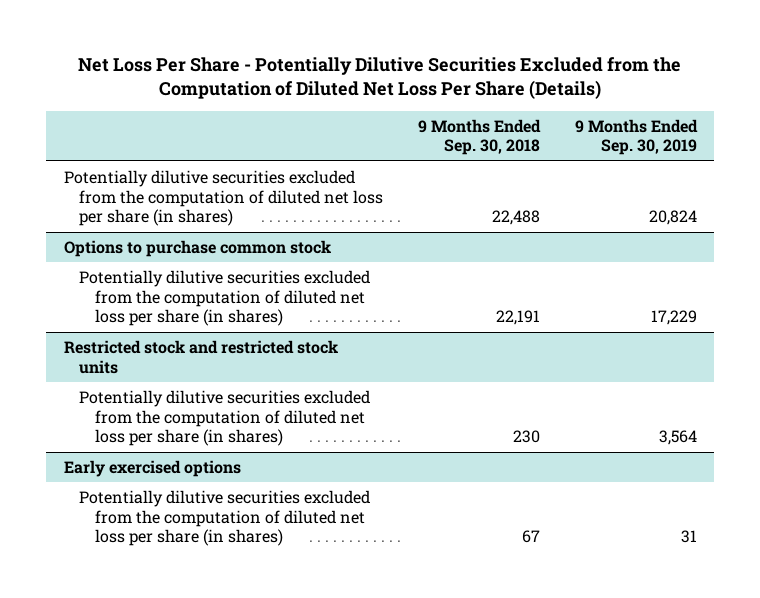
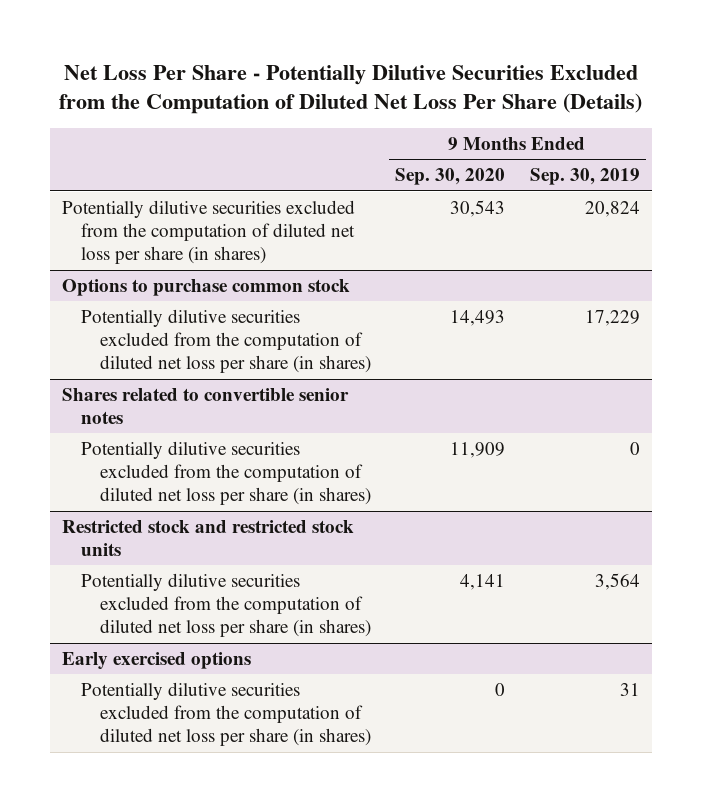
[418,118,542,156] 9 Months Ended Sep. 30, 2018 -> none
none -> [395,168,506,186] Sep. 30, 2020
none -> [62,387,350,425] Shares related to convertible senior notes
none -> [81,440,371,506] Potentially dilutive securities excluded from the computation of diluted net loss per share (in shares)

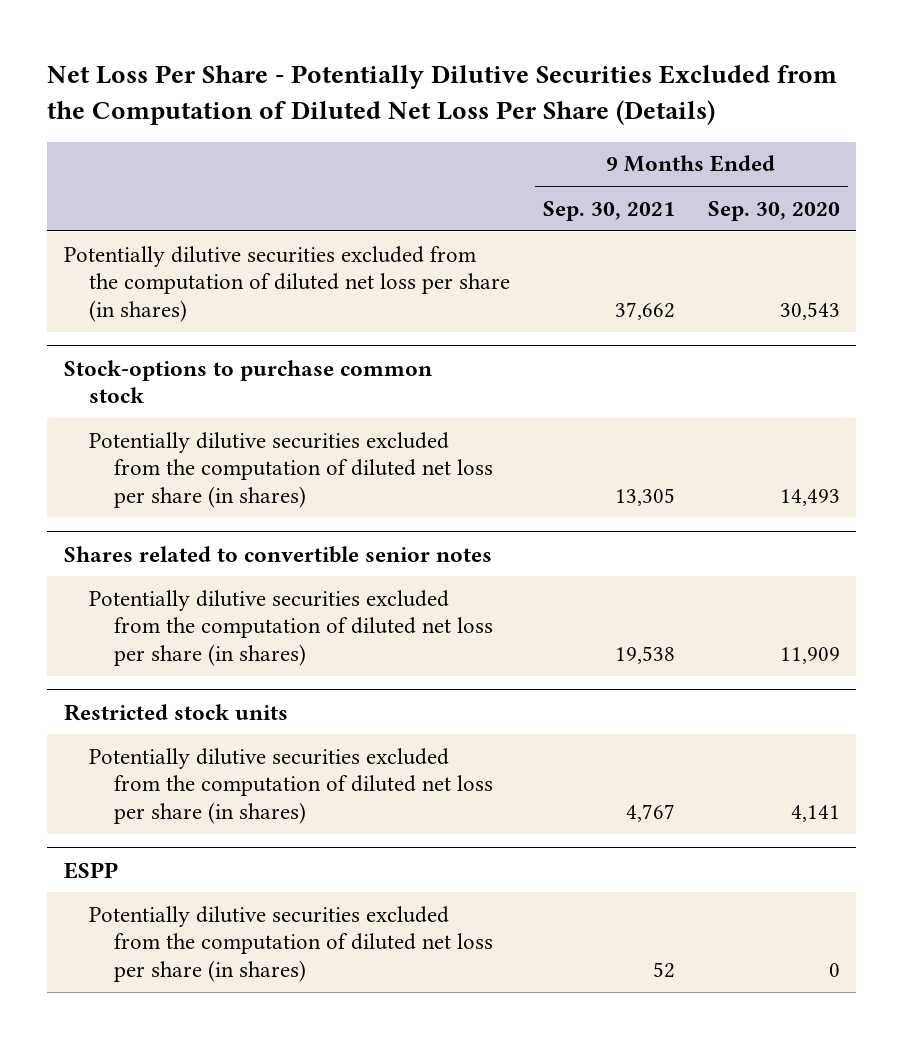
[529,168,640,186] Sep. 30, 2019 -> none
none -> [542,201,675,222] Sep. 30, 2021
[62,278,351,296] Options to purchase common stock -> [63,359,432,404] Stock-options to purchase common stock
[62,519,355,557] Restricted stock and restricted stock units -> [63,703,288,721] Restricted stock units
[62,651,252,669] Early exercised options -> none
none -> [63,861,118,879] ESPP

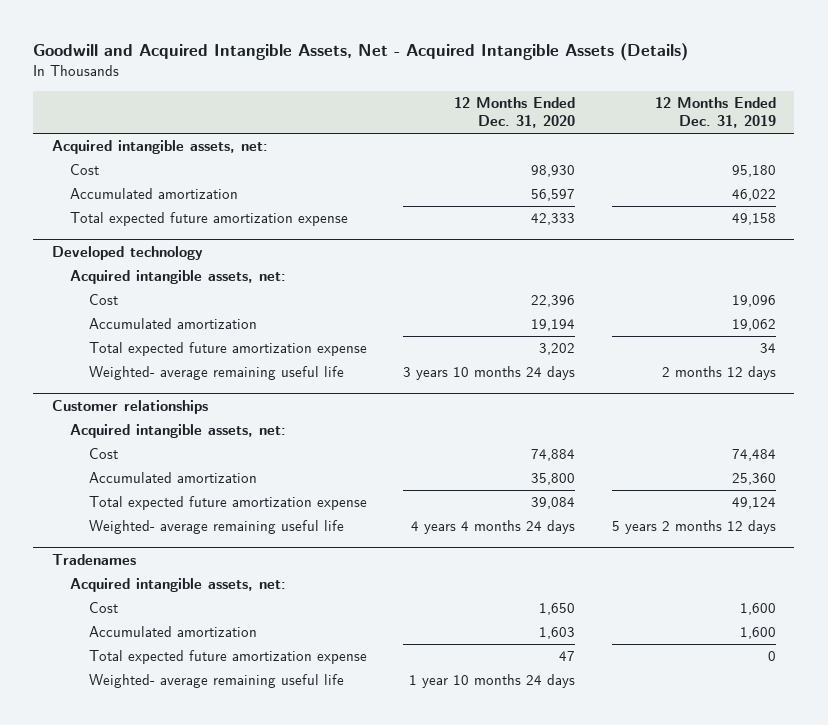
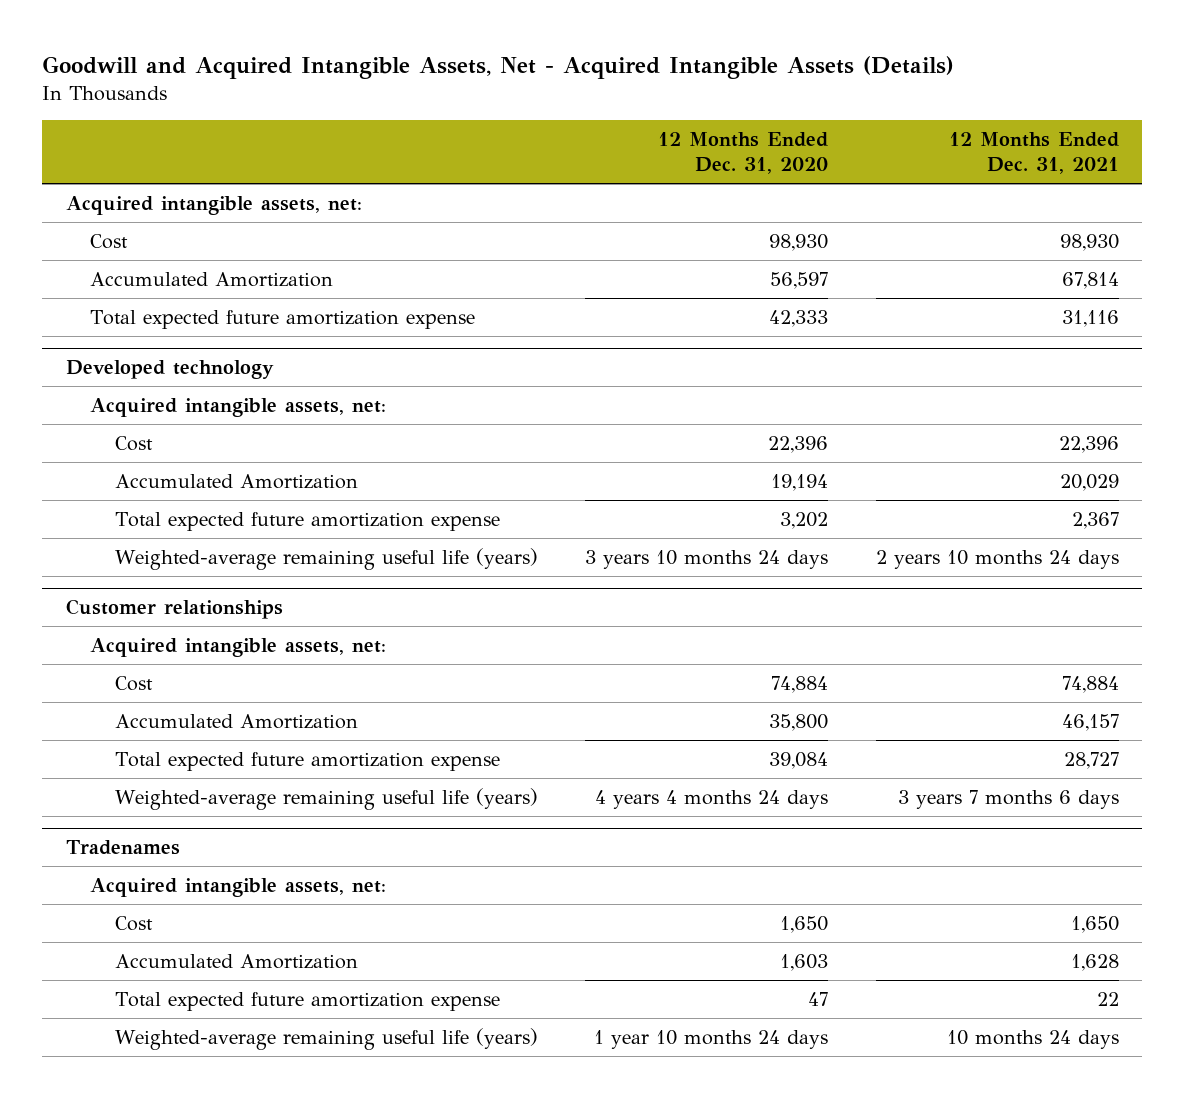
[654,96,776,129] 12 Months Ended Dec. 31, 2019 -> none
none -> [948,132,1119,175] 12 Months Ended Dec. 31, 2021
[70,188,239,200] Accumulated amortization -> [90,271,334,287] Accumulated Amortization
[88,318,257,330] Accumulated amortization -> [114,473,358,489] Accumulated Amortization
[88,366,344,381] Weighted- average remaining useful life -> [114,547,538,570] Weighted-average remaining useful life (years)
[88,472,257,484] Accumulated amortization -> [114,713,358,729] Accumulated Amortization
[88,520,344,535] Weighted- average remaining useful life -> [114,787,538,810] Weighted-average remaining useful life (years)
[88,626,257,638] Accumulated amortization -> [114,953,358,969] Accumulated Amortization
[88,674,344,689] Weighted- average remaining useful life -> [114,1027,538,1050] Weighted-average remaining useful life (years)

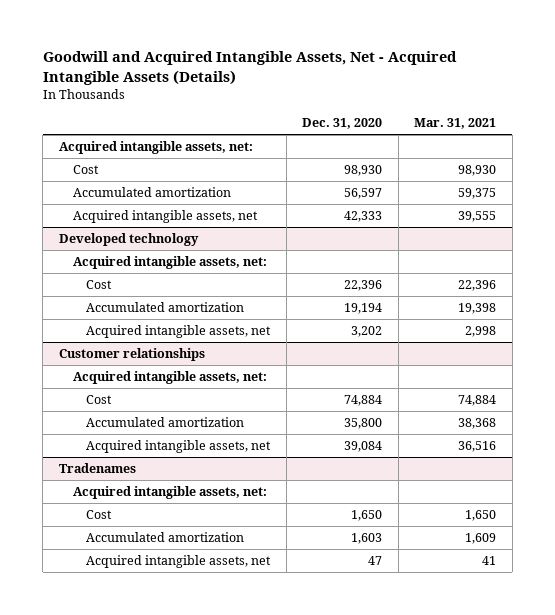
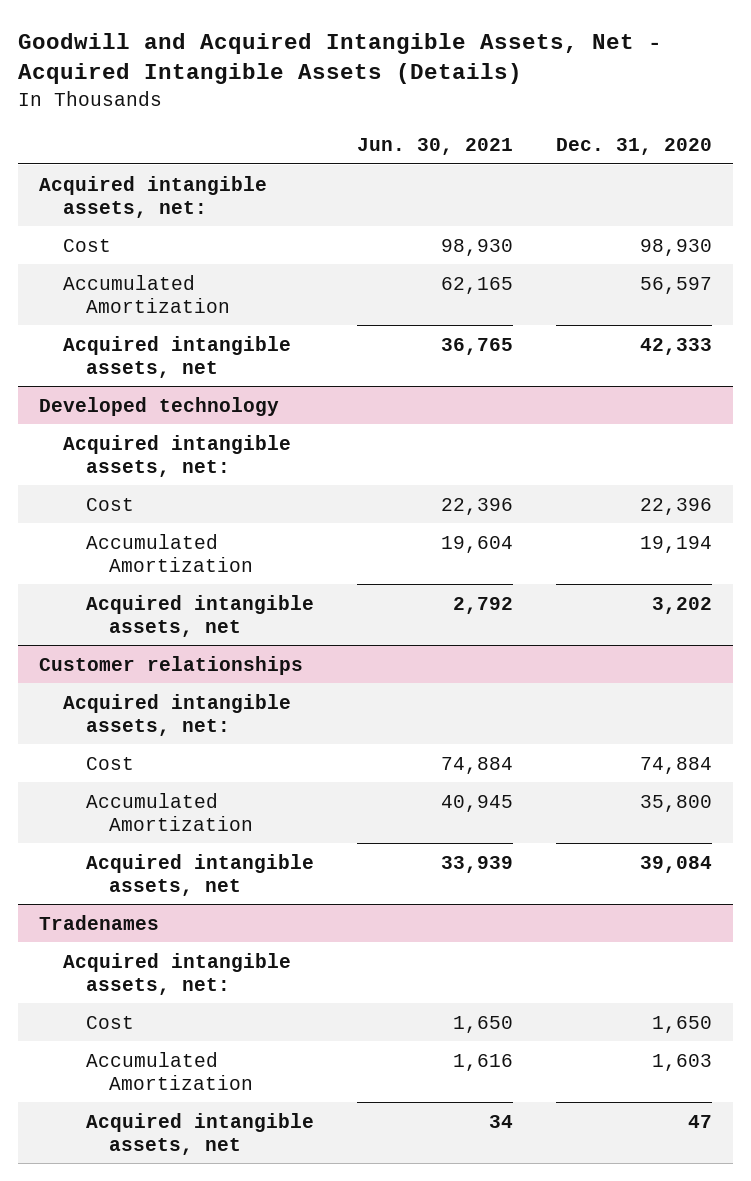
[414,118,497,130] Mar. 31, 2021 -> none
none -> [357,138,514,156] Jun. 30, 2021
[72,186,231,197] Accumulated amortization -> [62,274,231,313] Accumulated Amortization
[86,301,245,312] Accumulated amortization -> [86,533,254,572] Accumulated Amortization
[86,416,245,427] Accumulated amortization -> [86,792,254,831] Accumulated Amortization
[86,531,245,542] Accumulated amortization -> [86,1051,254,1090] Accumulated Amortization

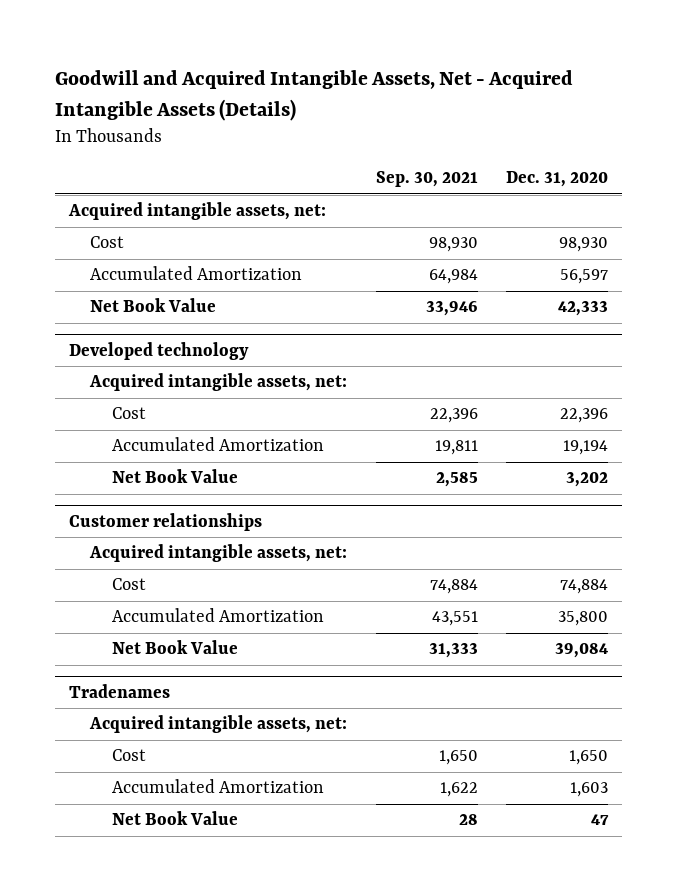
[357,138,514,156] Jun. 30, 2021 -> none
none -> [375,171,478,188] Sep. 30, 2021
[62,335,291,378] Acquired intangible assets, net -> [90,298,217,313] Net Book Value
[86,594,315,637] Acquired intangible assets, net -> [112,469,239,484] Net Book Value
[86,853,315,896] Acquired intangible assets, net -> [112,640,239,655] Net Book Value
[86,1112,315,1155] Acquired intangible assets, net -> [112,811,239,826] Net Book Value

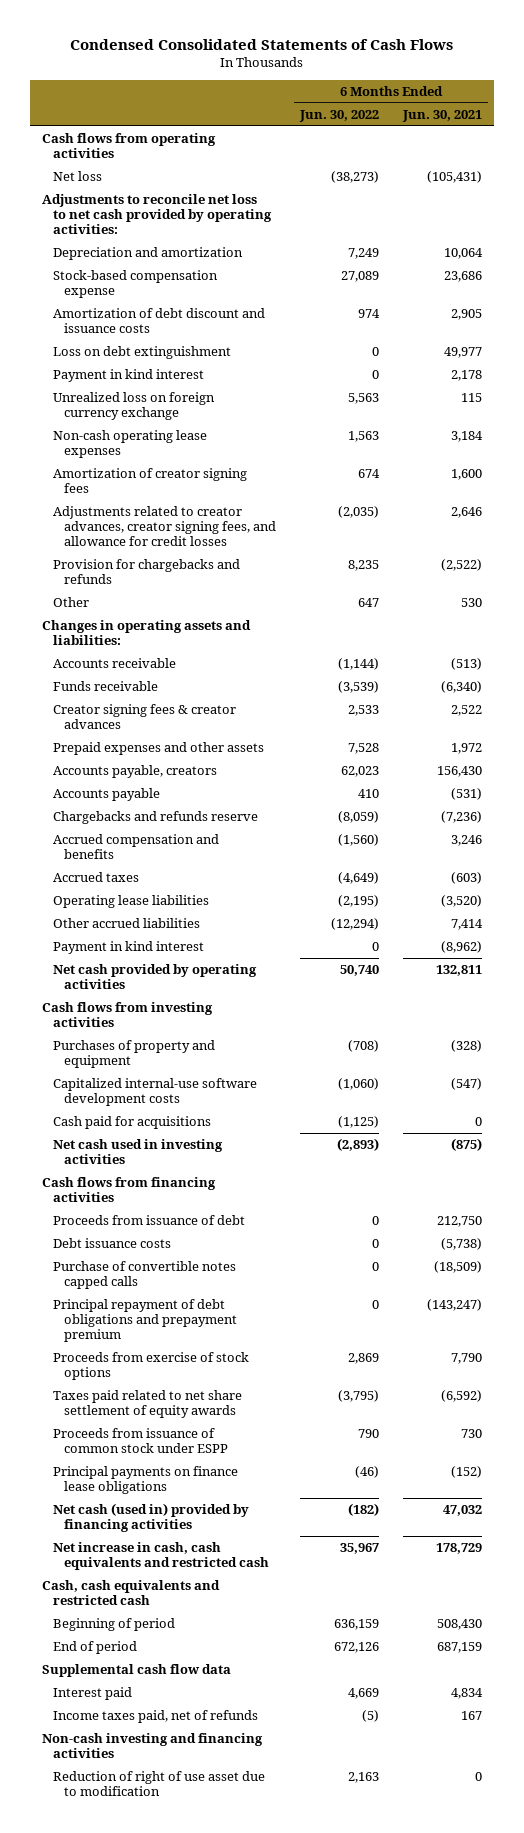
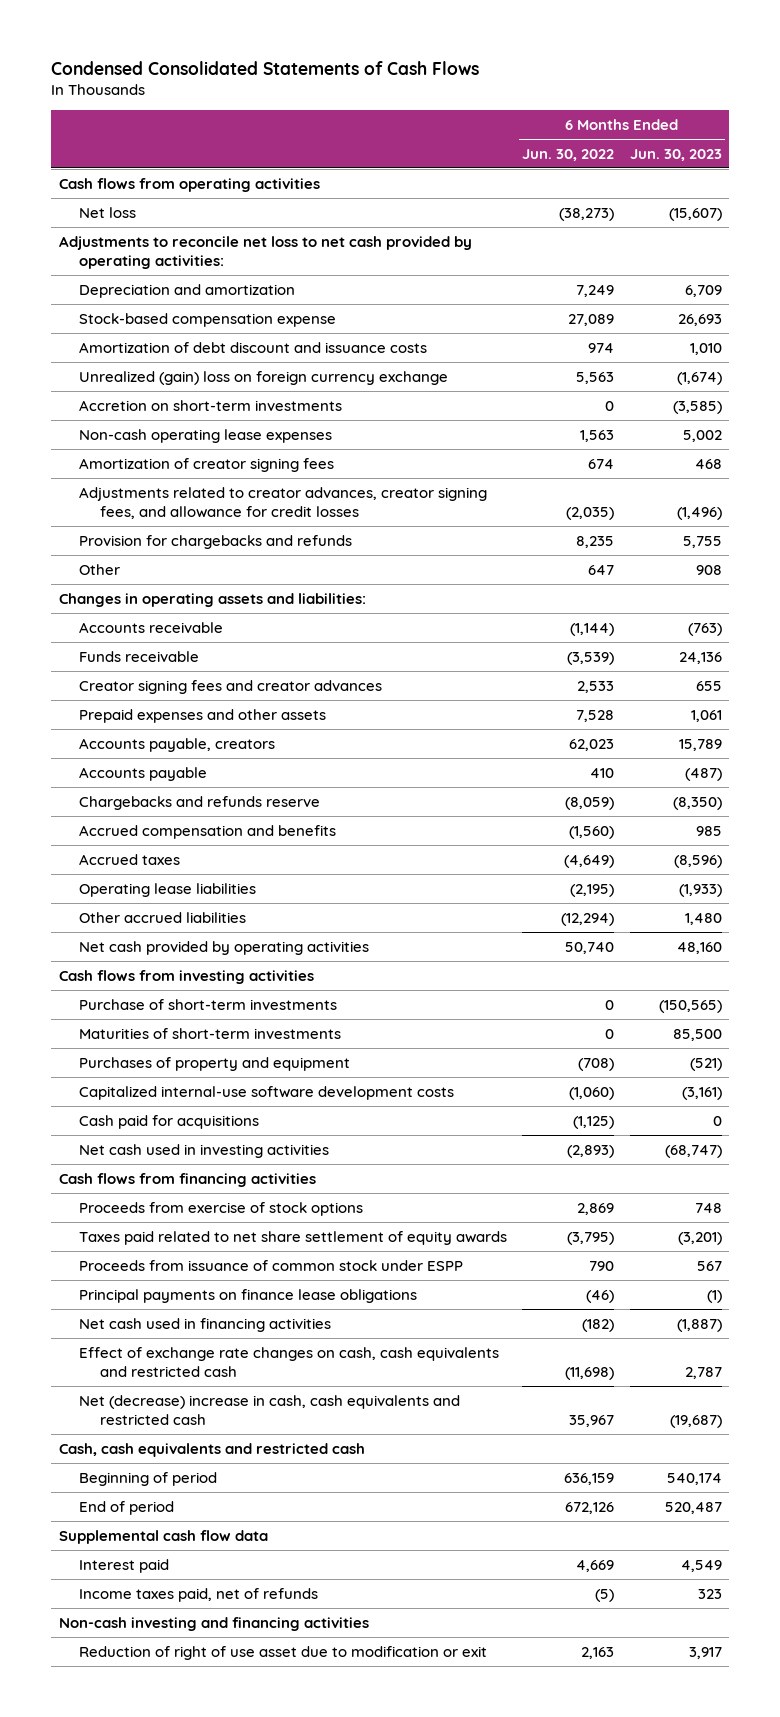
[402,109,483,122] Jun. 30, 2021 -> none
none -> [629,148,722,161] Jun. 30, 2023
[52,346,231,360] Loss on debt extinguishment -> none
[52,369,204,383] Payment in kind interest -> none
[52,392,215,421] Unrealized loss on foreign currency exchange -> [79,370,449,385] Unrealized (gain) loss on foreign currency exchange
none -> [79,399,343,411] Accretion on short-term investments
[52,704,236,730] Creator signing fees & creator advances -> [79,679,383,694] Creator signing fees and creator advances
[52,941,204,955] Payment in kind interest -> none
none -> [79,998,338,1010] Purchase of short-term investments
none -> [79,1027,342,1039] Maturities of short-term investments
[52,1215,245,1226] Proceeds from issuance of debt -> none
[52,1238,171,1249] Debt issuance costs -> none
[52,1261,236,1290] Purchase of convertible notes capped calls -> none
[52,1299,237,1343] Principal repayment of debt obligations and prepayment premium -> none
[52,1503,249,1533] Net cash (used in) provided by financing activities -> [79,1317,332,1332] Net cash used in financing activities
none -> [79,1346,500,1377] Effect of exchange rate changes on cash, cash equivalents and restricted cash
[52,1542,269,1571] Net increase in cash, cash equivalents and restricted cash -> [79,1394,461,1425] Net (decrease) increase in cash, cash equivalents and restricted cash
[52,1771,265,1797] Reduction of right of use asset due to modification -> [79,1645,488,1660] Reduction of right of use asset due to modification or exit

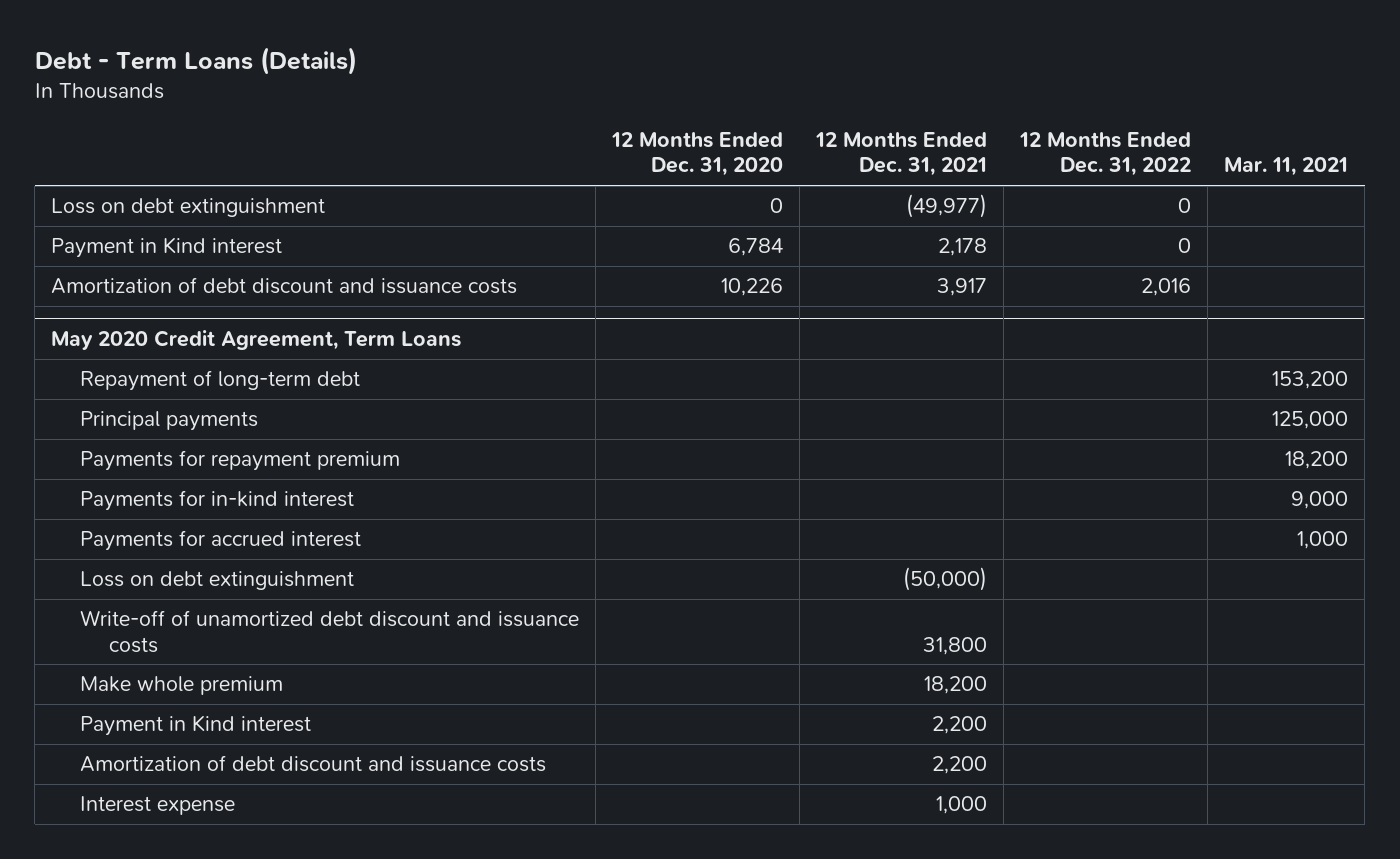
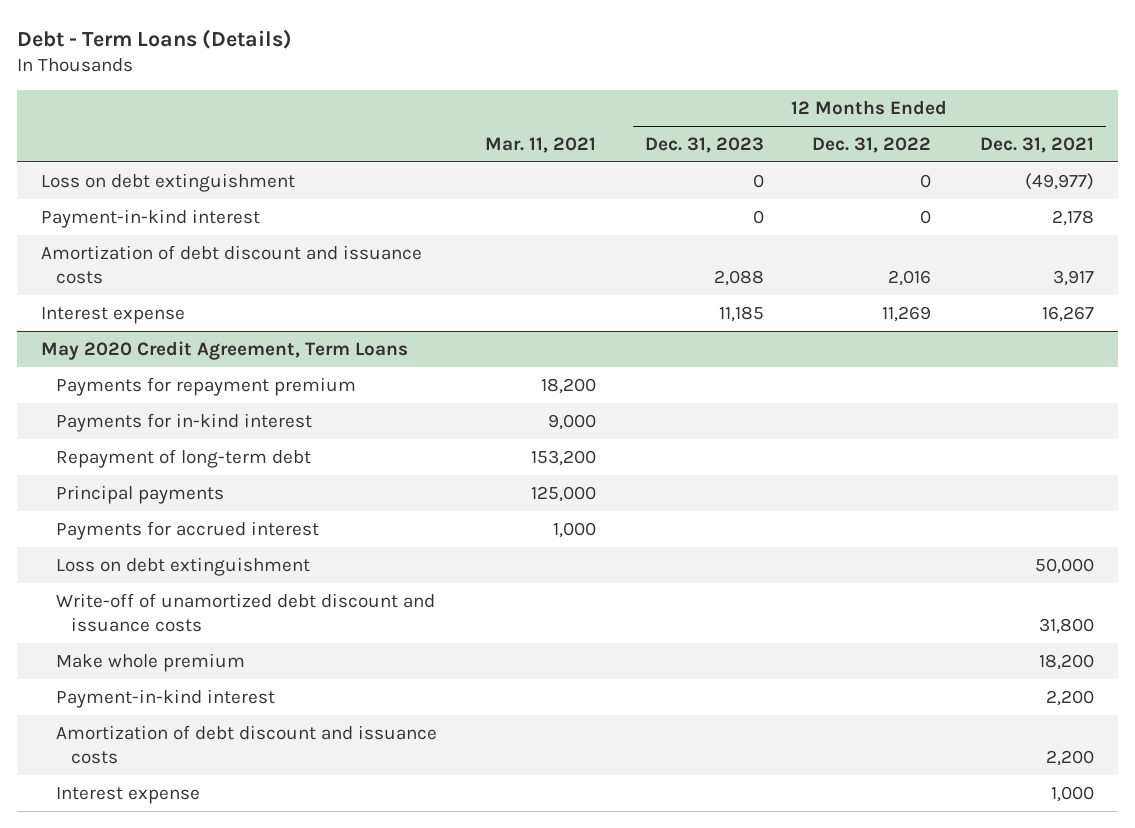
[611,132,784,177] 12 Months Ended Dec. 31, 2020 -> none
none -> [644,136,764,153] Dec. 31, 2023
[51,237,283,259] Payment in Kind interest -> [40,208,260,228] Payment-in-kind interest
none -> [40,306,185,324] Interest expense
[80,370,361,392] Repayment of long-term debt -> [55,448,311,468] Repayment of long-term debt
[80,411,259,432] Principal payments -> [55,484,224,504] Principal payments
[903,567,988,592] (50,000) -> [1034,557,1094,574] 50,000
[80,715,312,737] Payment in Kind interest -> [55,688,275,708] Payment-in-kind interest

